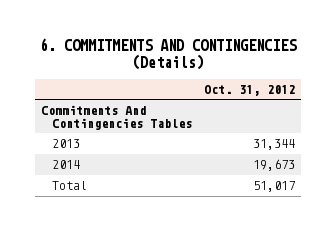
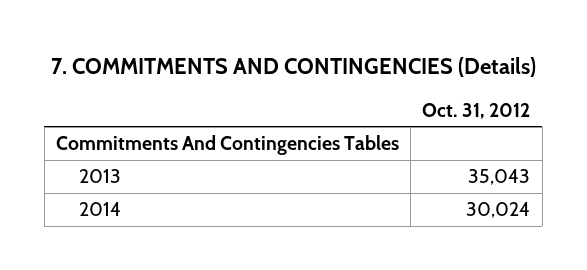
[39,38,297,71] 6. COMMITMENTS AND CONTINGENCIES (Details) -> [51,57,537,78] 7. COMMITMENTS AND CONTINGENCIES (Details)
[52,181,88,191] Total -> none
[252,139,295,151] 31,344 -> [468,169,531,186] 35,043
[252,159,295,172] 19,673 -> [466,202,531,219] 30,024

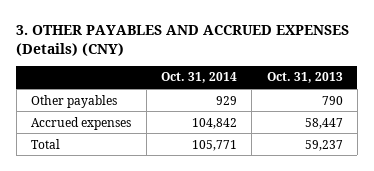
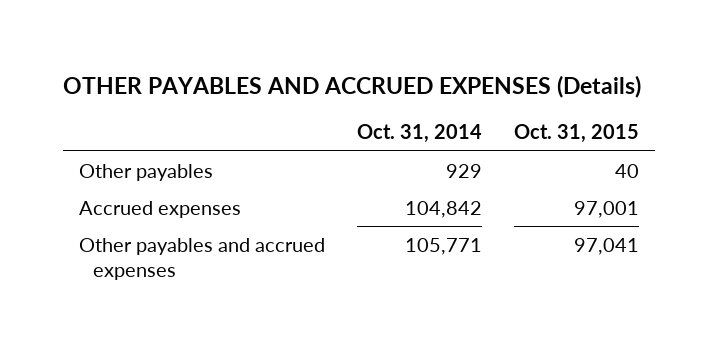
[16,25,350,56] 3. OTHER PAYABLES AND ACCRUED EXPENSES (Details) (CNY) -> [63,74,642,98] OTHER PAYABLES AND ACCRUED EXPENSES (Details)
[266,72,343,84] Oct. 31, 2013 -> none
none -> [514,124,640,144] Oct. 31, 2015
[31,138,61,149] Total -> [79,237,326,281] Other payables and accrued expenses

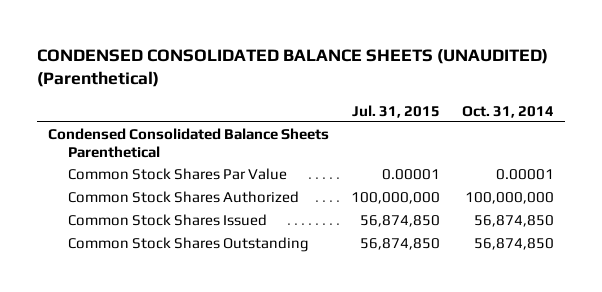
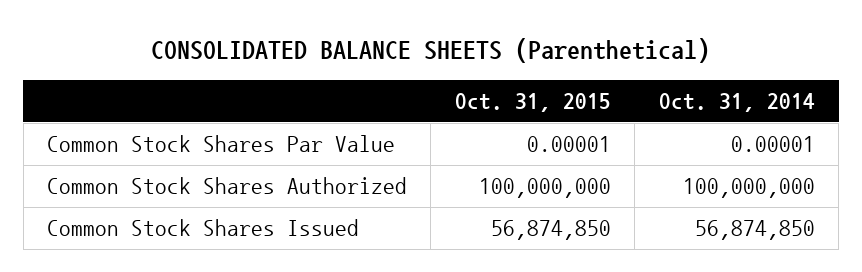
[37,48,549,88] CONDENSED CONSOLIDATED BALANCE SHEETS (UNAUDITED) (Parenthetical) -> [150,37,710,63] CONSOLIDATED BALANCE SHEETS (Parenthetical)
[352,104,441,118] Jul. 31, 2015 -> none
none -> [454,93,611,113] Oct. 31, 2015
[48,128,330,158] Condensed Consolidated Balance Sheets Parenthetical -> none
[68,237,310,253] Common Stock Shares Outstanding -> none

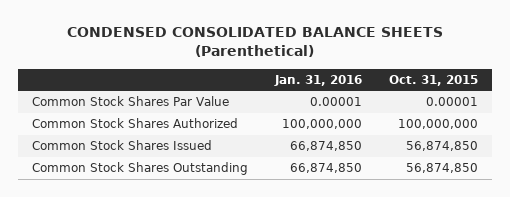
[150,37,710,63] CONSOLIDATED BALANCE SHEETS (Parenthetical) -> [67,27,444,58] CONDENSED CONSOLIDATED BALANCE SHEETS (Parenthetical)
[658,93,815,113] Oct. 31, 2014 -> none
none -> [274,74,363,86] Jan. 31, 2016
none -> [31,162,248,176] Common Stock Shares Outstanding

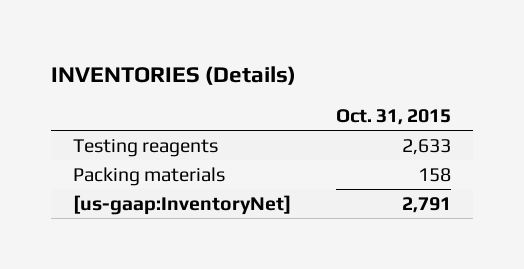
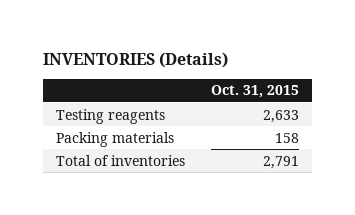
[73,194,292,215] [us-gaap:InventoryNet] -> [56,154,186,166] Total of inventories

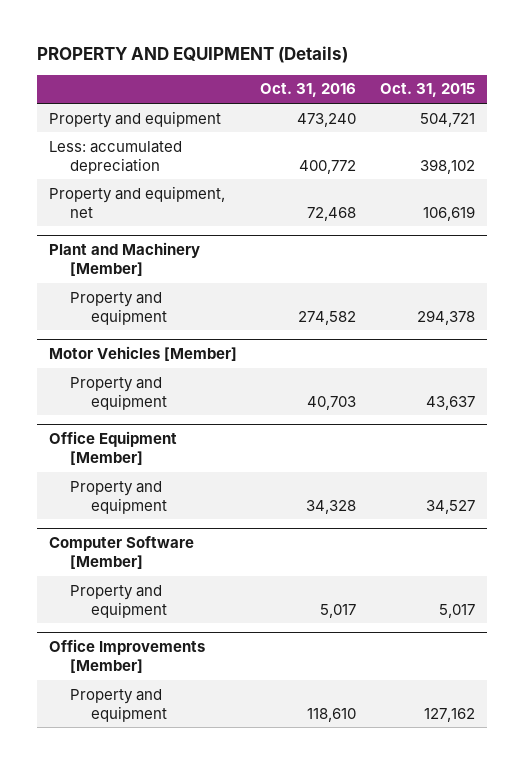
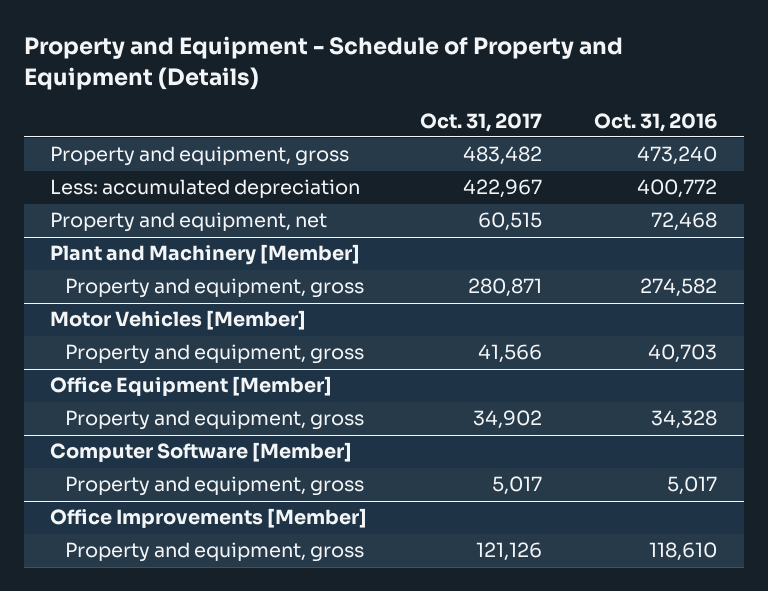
[37,45,349,63] PROPERTY AND EQUIPMENT (Details) -> [24,36,624,90] Property and Equipment - Schedule of Property and Equipment (Details)
[379,83,475,98] Oct. 31, 2015 -> none
none -> [419,112,542,132] Oct. 31, 2017
[48,110,221,128] Property and equipment -> [50,146,350,167] Property and equipment, gross
[69,291,167,325] Property and equipment -> [65,278,365,299] Property and equipment, gross
[69,376,167,410] Property and equipment -> [65,344,365,365] Property and equipment, gross
[69,480,167,514] Property and equipment -> [65,410,365,431] Property and equipment, gross
[69,584,167,618] Property and equipment -> [65,476,365,497] Property and equipment, gross
[69,688,167,722] Property and equipment -> [65,542,365,563] Property and equipment, gross

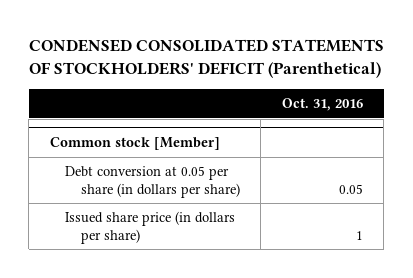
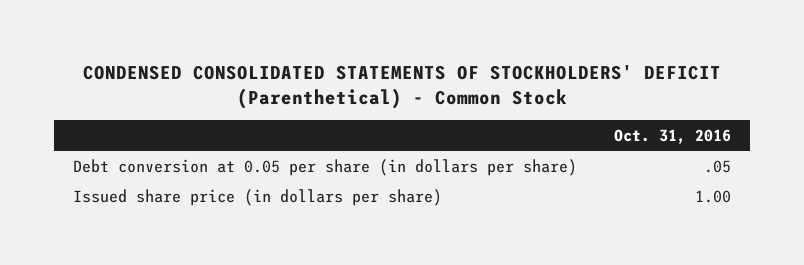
[28,39,384,79] CONDENSED CONSOLIDATED STATEMENTS OF STOCKHOLDERS' DEFICIT (Parenthetical) -> [82,64,721,109] CONDENSED CONSOLIDATED STATEMENTS OF STOCKHOLDERS' DEFICIT (Parenthetical) - Common Stock
[49,136,220,150] Common stock [Member] -> none
[338,183,363,194] 0.05 -> [704,159,732,173] .05
[355,230,363,240] 1 -> [695,189,732,203] 1.00

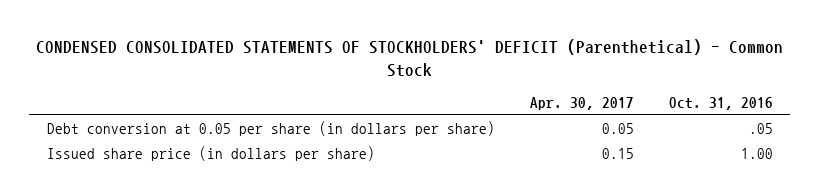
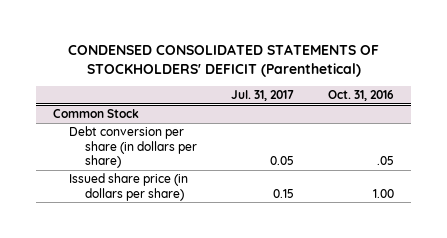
[35,39,783,78] CONDENSED CONSOLIDATED STATEMENTS OF STOCKHOLDERS' DEFICIT (Parenthetical) - Common Stock -> [67,43,379,77] CONDENSED CONSOLIDATED STATEMENTS OF STOCKHOLDERS' DEFICIT (Parenthetical)
[529,97,634,111] Apr. 30, 2017 -> none
none -> [230,90,294,102] Jul. 31, 2017
none -> [53,109,140,119] Common Stock
[46,121,495,137] Debt conversion at 0.05 per share (in dollars per share) -> [68,126,197,168] Debt conversion per share (in dollars per share)

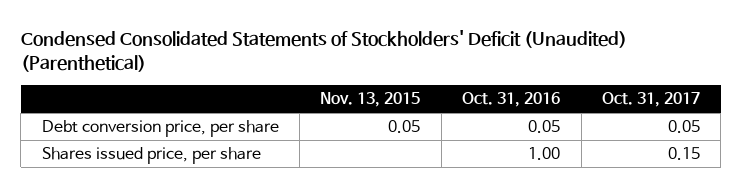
[67,43,379,77] CONDENSED CONSOLIDATED STATEMENTS OF STOCKHOLDERS' DEFICIT (Parenthetical) -> [20,30,627,73] Condensed Consolidated Statements of Stockholders' Deficit (Unaudited) (Parenthetical)
[230,90,294,102] Jul. 31, 2017 -> none
none -> [320,92,421,108] Nov. 13, 2015
none -> [601,92,700,108] Oct. 31, 2017
[53,109,140,119] Common Stock -> none
[68,126,197,168] Debt conversion per share (in dollars per share) -> [41,120,279,138] Debt conversion price, per share
[376,155,394,165] .05 -> [528,120,561,134] 0.05
[68,173,188,201] Issued share price (in dollars per share) -> [41,147,261,165] Shares issued price, per share

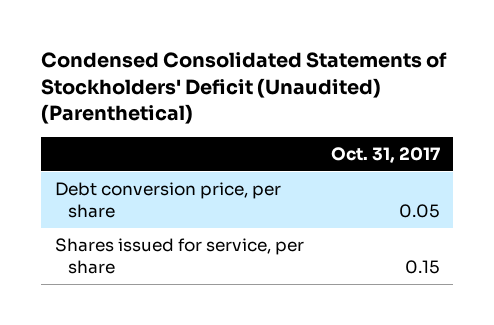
[320,92,421,108] Nov. 13, 2015 -> none
[462,92,561,108] Oct. 31, 2016 -> none
[41,147,261,165] Shares issued price, per share -> [54,238,304,274] Shares issued for service, per share

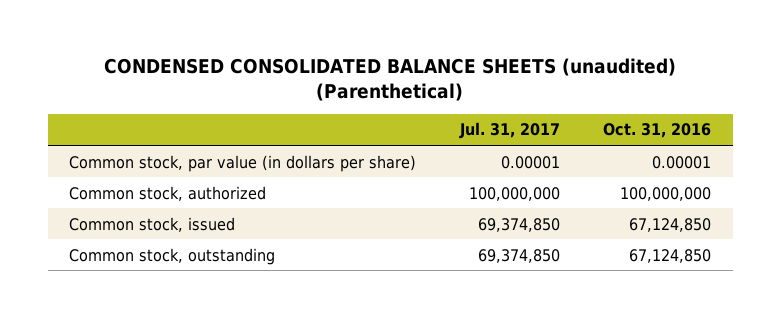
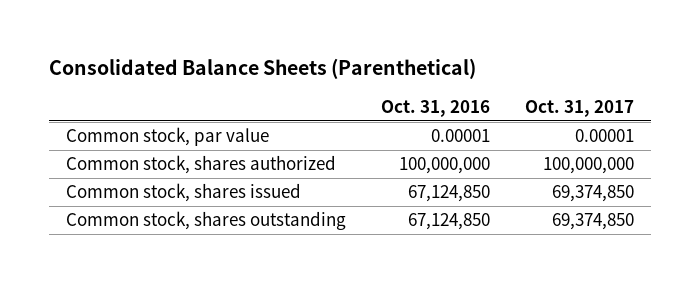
[104,57,677,101] CONDENSED CONSOLIDATED BALANCE SHEETS (unaudited) (Parenthetical) -> [48,58,476,80] Consolidated Balance Sheets (Parenthetical)
[458,122,560,140] Jul. 31, 2017 -> none
none -> [524,99,634,117] Oct. 31, 2017
[69,154,417,172] Common stock, par value (in dollars per share) -> [66,127,270,147] Common stock, par value
[69,185,267,201] Common stock, authorized -> [66,155,337,175] Common stock, shares authorized
[69,216,236,232] Common stock, issued -> [66,183,302,203] Common stock, shares issued
[69,247,276,265] Common stock, outstanding -> [66,211,347,231] Common stock, shares outstanding

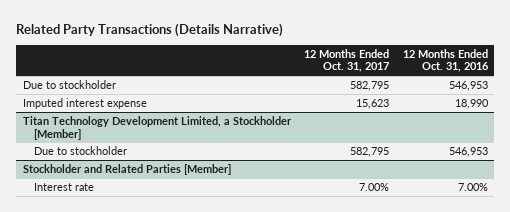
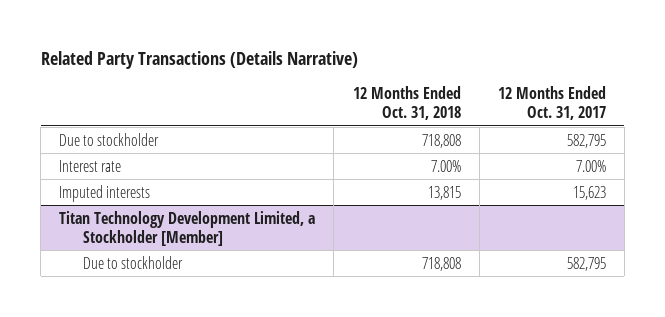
[402,48,489,73] 12 Months Ended Oct. 31, 2016 -> none
none -> [352,86,461,121] 12 Months Ended Oct. 31, 2018
none -> [59,159,122,172] Interest rate
[22,97,147,109] Imputed interest expense -> [59,184,151,202] Imputed interests
[22,163,231,175] Stockholder and Related Parties [Member] -> none
[33,182,94,191] Interest rate -> none

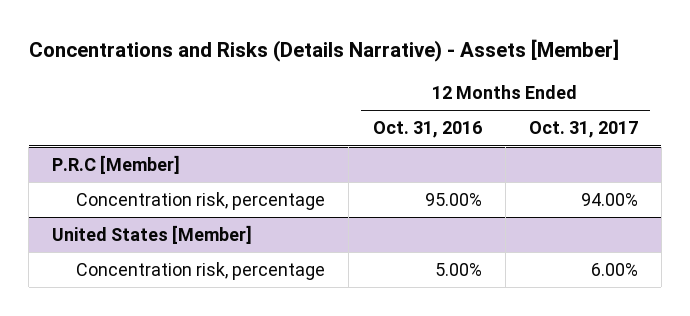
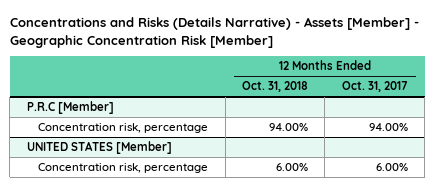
[28,38,619,62] Concentrations and Risks (Details Narrative) - Assets [Member] -> [9,17,419,48] Concentrations and Risks (Details Narrative) - Assets [Member] - Geographic Concentration Risk [Member]
[372,121,482,139] Oct. 31, 2016 -> none
none -> [242,81,309,93] Oct. 31, 2018
[52,225,253,245] United States [Member] -> [26,141,172,155] UNITED STATES [Member]

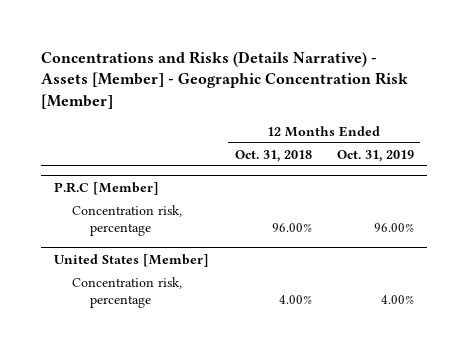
[341,81,408,93] Oct. 31, 2017 -> none
none -> [336,149,414,162] Oct. 31, 2019
[269,123,309,132] 94.00% -> [271,223,312,233] 96.00%
[26,141,172,155] UNITED STATES [Member] -> [54,253,210,267] United States [Member]
[276,163,309,172] 6.00% -> [278,295,312,305] 4.00%

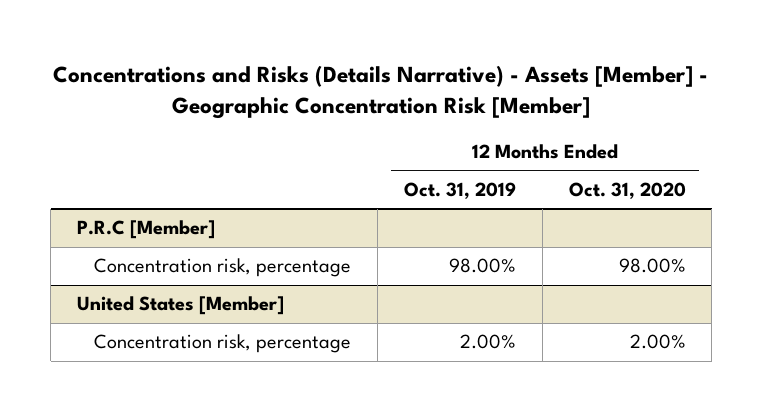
[234,149,312,162] Oct. 31, 2018 -> none
none -> [568,182,686,200] Oct. 31, 2020
[373,223,414,233] 96.00% -> [448,258,516,274] 98.00%
[380,295,414,305] 4.00% -> [459,334,516,350] 2.00%

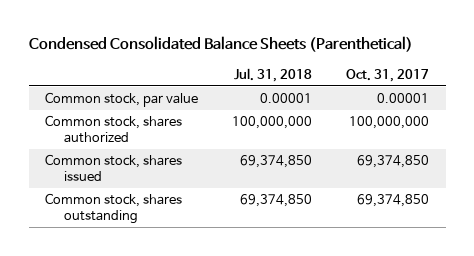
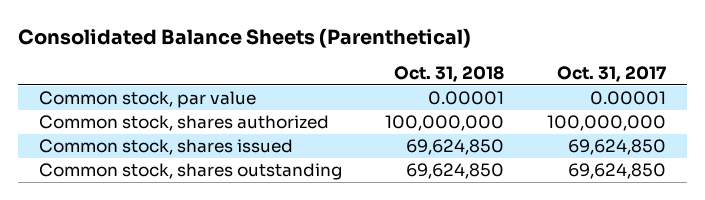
[28,36,413,53] Condensed Consolidated Balance Sheets (Parenthetical) -> [17,28,471,49] Consolidated Balance Sheets (Parenthetical)
[234,67,313,82] Jul. 31, 2018 -> none
none -> [393,66,504,83] Oct. 31, 2018
[356,155,429,169] 69,374,850 -> [567,139,666,156] 69,624,850
[356,194,429,208] 69,374,850 -> [567,163,666,180] 69,624,850

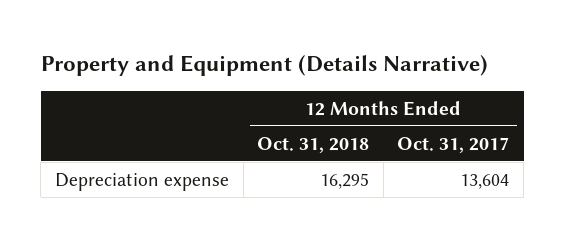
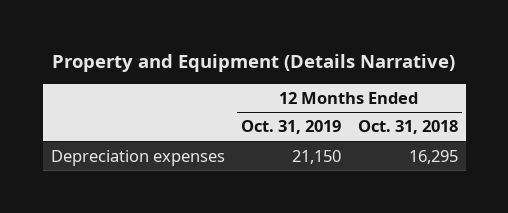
[397,136,510,153] Oct. 31, 2017 -> none
none -> [241,120,342,135] Oct. 31, 2019
[55,172,230,191] Depreciation expense -> [50,149,225,166] Depreciation expenses

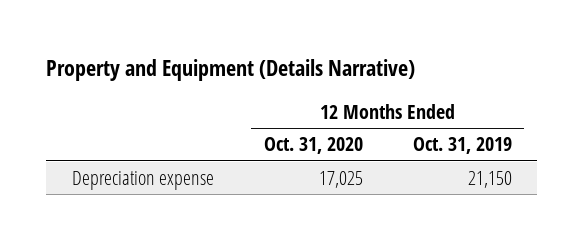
[357,120,458,135] Oct. 31, 2018 -> none
none -> [263,137,363,155] Oct. 31, 2020
[50,149,225,166] Depreciation expenses -> [71,171,214,191] Depreciation expense

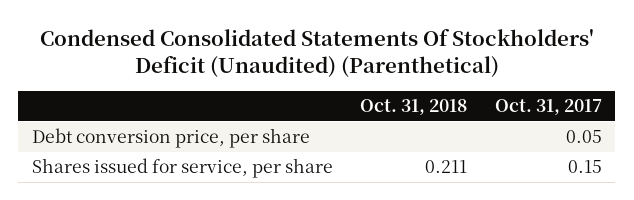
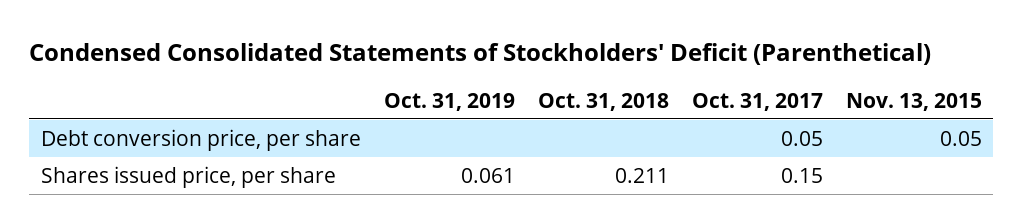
[39,28,594,79] Condensed Consolidated Statements Of Stockholders' Deficit (Unaudited) (Parenthetical) -> [29,43,932,66] Condensed Consolidated Statements of Stockholders' Deficit (Parenthetical)
none -> [383,92,515,111] Oct. 31, 2019
none -> [845,92,982,111] Nov. 13, 2015
[31,158,333,179] Shares issued for service, per share -> [40,165,336,188] Shares issued price, per share

